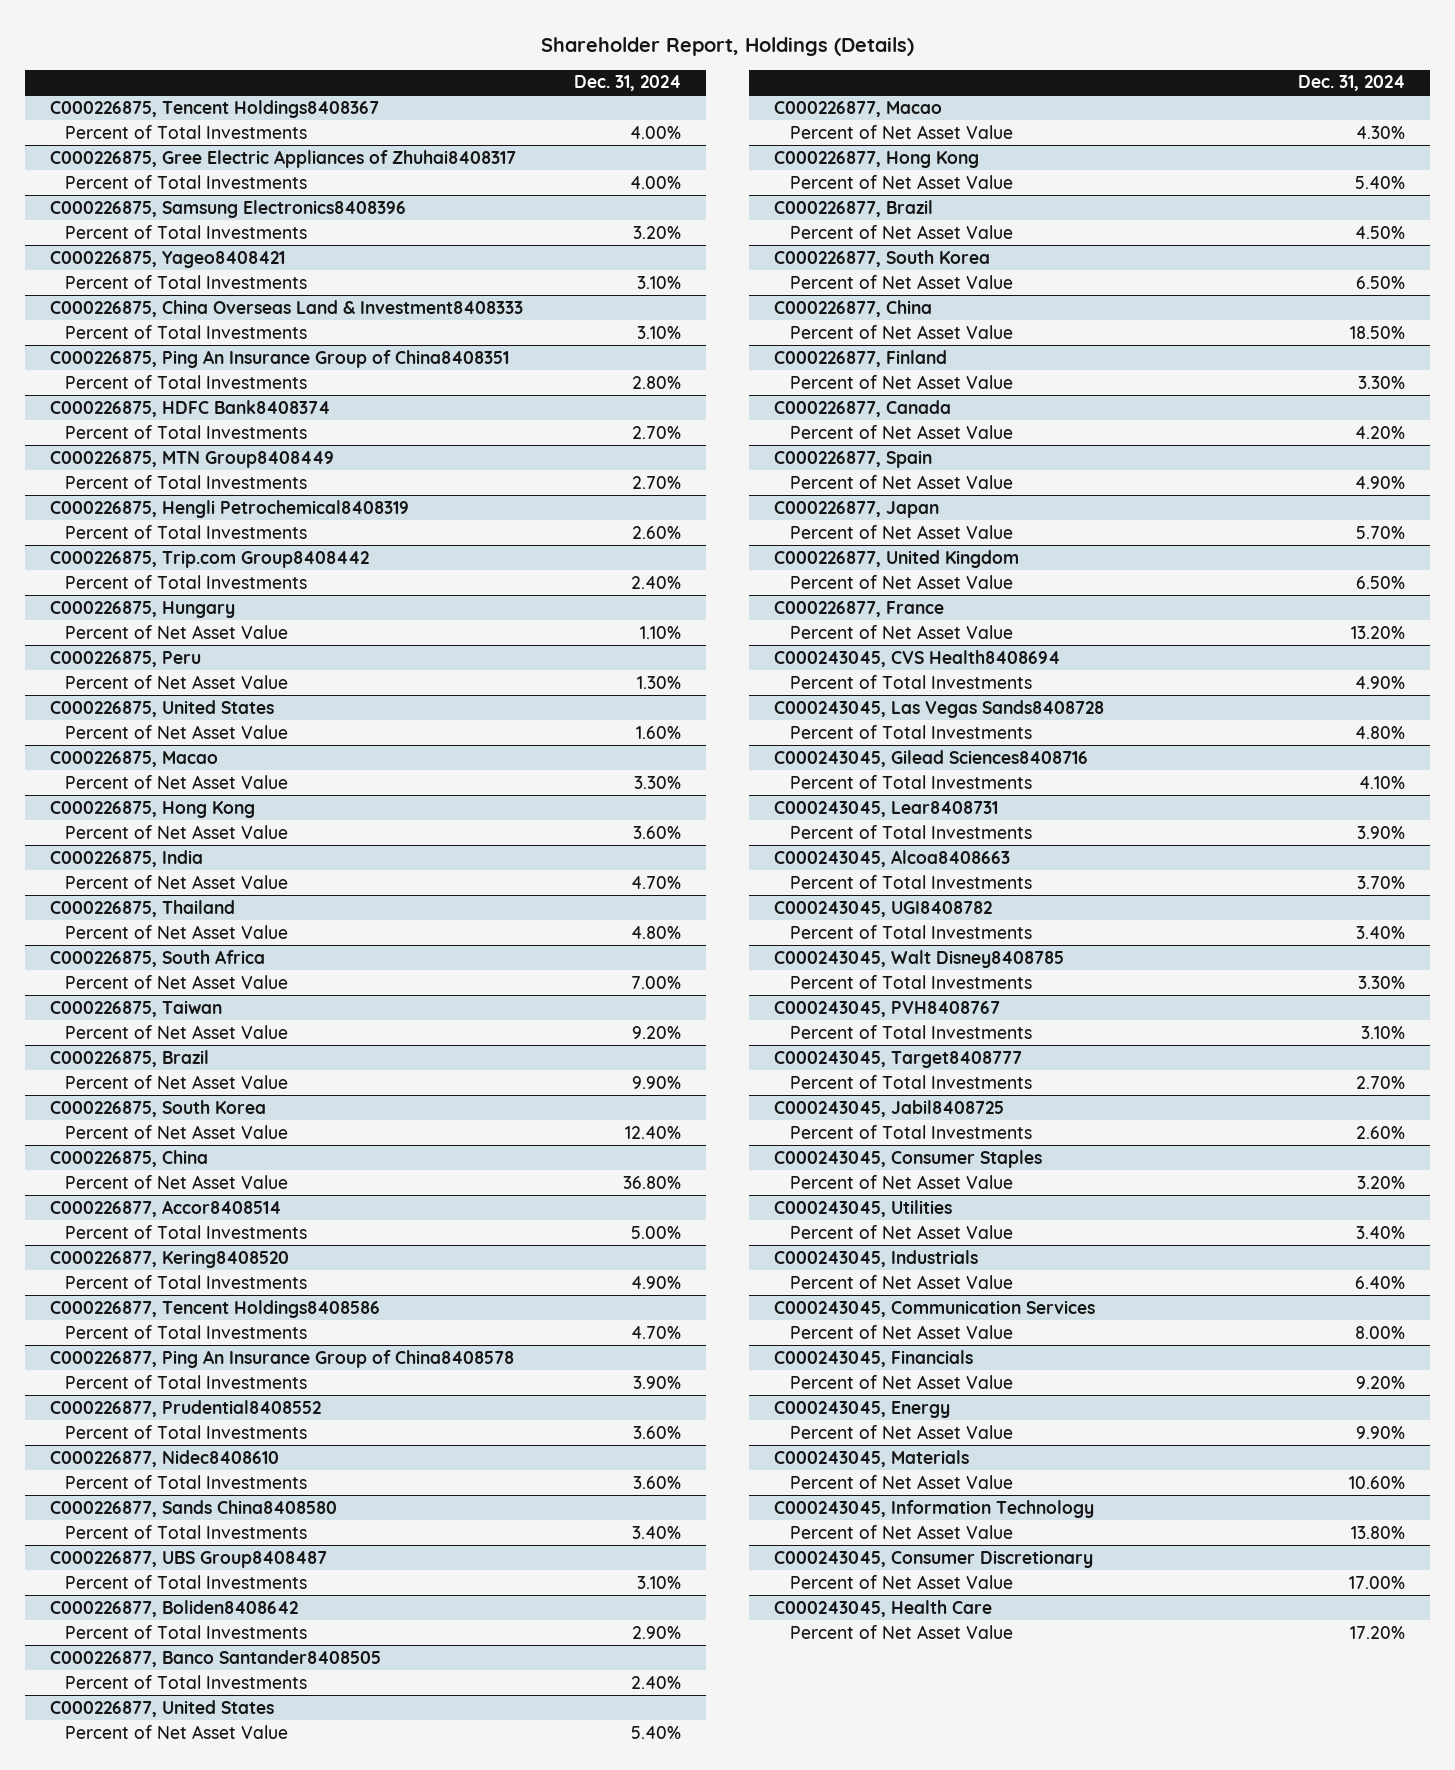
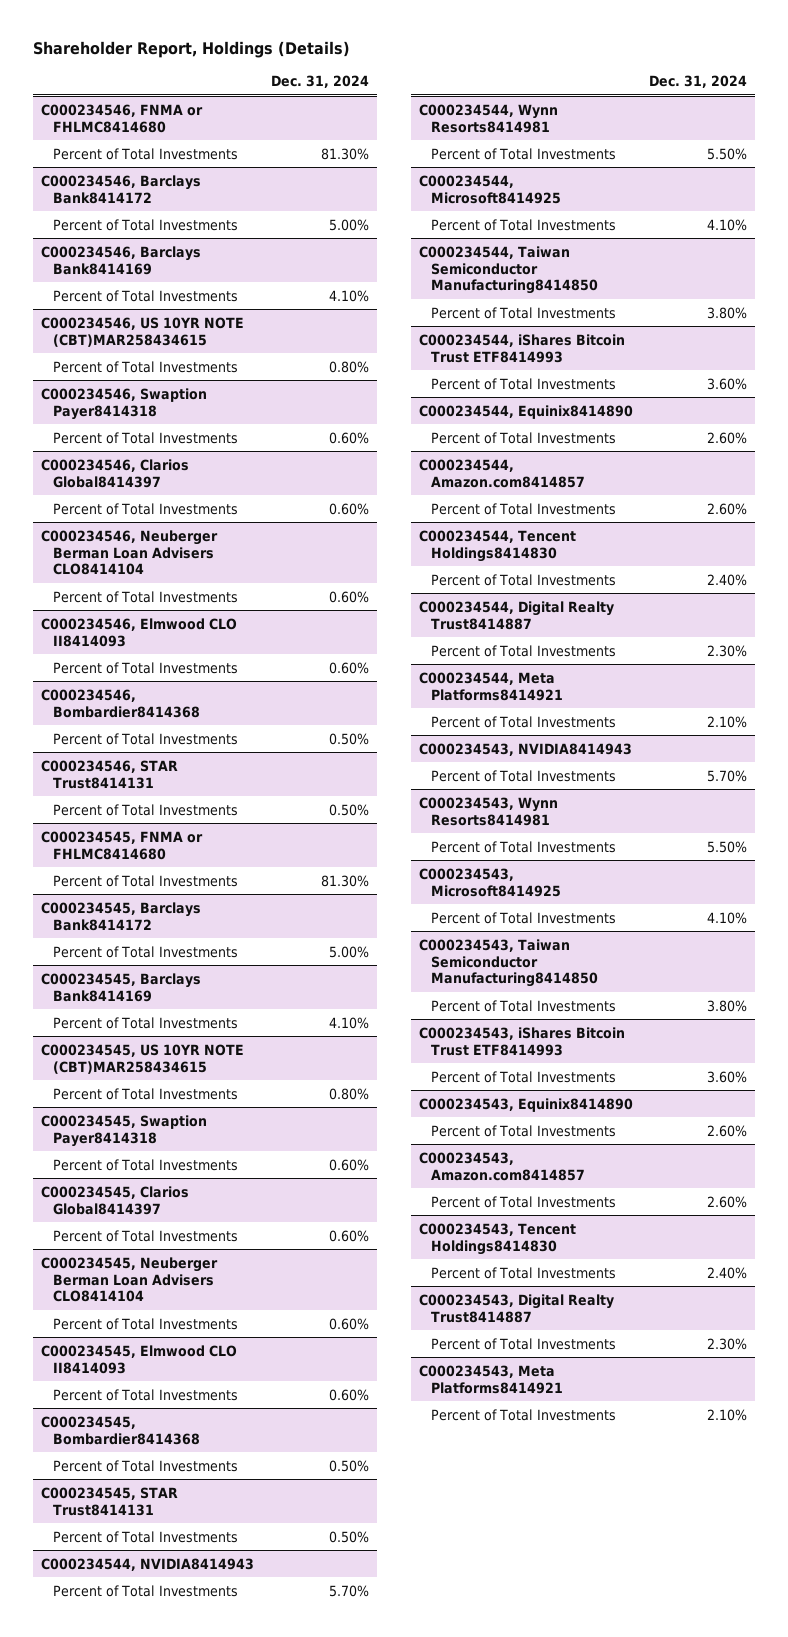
[50,99,380,118] C000226875, Tencent Holdings8408367 -> none
[50,149,517,168] C000226875, Gree Electric Appliances of Zhuhai8408317 -> none
[65,174,308,189] Percent of Total Investments -> none
[50,199,407,218] C000226875, Samsung Electronics8408396 -> none
[65,224,308,239] Percent of Total Investments -> none
[50,250,286,268] C000226875, Yageo8408421 -> none
[65,274,308,289] Percent of Total Investments -> none
[50,299,524,317] C000226875, China Overseas Land & Investment8408333 -> none
[65,324,308,339] Percent of Total Investments -> none
[50,349,510,368] C000226875, Ping An Insurance Group of China8408351 -> none
[65,374,308,389] Percent of Total Investments -> none
[50,399,331,417] C000226875, HDFC Bank8408374 -> none
[65,424,308,439] Percent of Total Investments -> none
[50,450,335,468] C000226875, MTN Group8408449 -> none
[65,474,308,489] Percent of Total Investments -> none
[50,499,410,518] C000226875, Hengli Petrochemical8408319 -> none
[65,524,308,539] Percent of Total Investments -> none
[50,549,370,568] C000226875, Trip.com Group8408442 -> none
[65,574,308,589] Percent of Total Investments -> none
[50,600,236,618] C000226875, Hungary -> none
[65,624,289,639] Percent of Net Asset Value -> none
[50,650,202,667] C000226875, Peru -> none
[65,674,289,689] Percent of Net Asset Value -> none
[50,699,275,717] C000226875, United States -> none
[65,724,289,739] Percent of Net Asset Value -> none
[50,750,219,767] C000226875, Macao -> none
[65,774,289,789] Percent of Net Asset Value -> none
[50,800,256,818] C000226875, Hong Kong -> none
[65,824,289,839] Percent of Net Asset Value -> none
[50,849,204,867] C000226875, India -> none
[65,874,289,889] Percent of Net Asset Value -> none
[50,899,236,917] C000226875, Thailand -> none
[65,924,289,939] Percent of Net Asset Value -> none
[50,949,266,967] C000226875, South Africa -> none
[65,974,289,989] Percent of Net Asset Value -> none
[50,999,223,1017] C000226875, Taiwan -> none
[65,1024,289,1039] Percent of Net Asset Value -> none
[50,1049,210,1067] C000226875, Brazil -> none
[65,1074,289,1089] Percent of Net Asset Value -> none
[50,1099,267,1117] C000226875, South Korea -> none
[65,1124,289,1139] Percent of Net Asset Value -> none
[50,1149,209,1167] C000226875, China -> none
[65,1174,289,1189] Percent of Net Asset Value -> none
[50,1199,282,1217] C000226877, Accor8408514 -> none
none -> [41,103,204,133] C000234546, FNMA or FHLMC8414680
[629,125,681,139] 4.00% -> [321,147,370,160] 81.30%
none -> [41,174,202,204] C000234546, Barclays Bank8414172
[50,1249,290,1268] C000226877, Kering8408520 -> none
[50,1299,381,1318] C000226877, Tencent Holdings8408586 -> none
[50,1349,515,1368] C000226877, Ping An Insurance Group of China8408578 -> none
[50,1399,322,1417] C000226877, Prudential8408552 -> none
[50,1449,280,1467] C000226877, Nidec8408610 -> none
none -> [41,245,202,275] C000234546, Barclays Bank8414169
[630,1275,681,1289] 4.90% -> [329,289,370,302] 4.10%
none -> [41,316,245,347] C000234546, US 10YR NOTE (CBT)MAR258434615
[630,1325,681,1339] 4.70% -> [329,360,370,373] 0.80%
none -> [41,387,208,420] C000234546, Swaption Payer8414318
[632,1375,681,1389] 3.90% -> [329,431,370,444] 0.60%
none -> [41,458,190,488] C000234546, Clarios Global8414397
[632,1425,681,1439] 3.60% -> [329,502,370,515] 0.60%
none -> [41,529,219,576] C000234546, Neuberger Berman Loan Advisers CLO8414104
none -> [53,590,239,603] Percent of Total Investments
none -> [41,617,238,647] C000234546, Elmwood CLO II8414093
none -> [53,661,239,674] Percent of Total Investments
none -> [41,688,201,718] C000234546, Bombardier8414368
none -> [53,732,239,745] Percent of Total Investments
none -> [41,759,179,789] C000234546, STAR Trust8414131
none -> [53,803,239,816] Percent of Total Investments
none -> [41,830,204,860] C000234545, FNMA or FHLMC8414680
none -> [53,874,239,887] Percent of Total Investments
none -> [41,901,202,931] C000234545, Barclays Bank8414172
none -> [53,945,239,958] Percent of Total Investments
none -> [41,972,202,1002] C000234545, Barclays Bank8414169
none -> [53,1016,239,1029] Percent of Total Investments
none -> [41,1043,245,1074] C000234545, US 10YR NOTE (CBT)MAR258434615
none -> [53,1087,239,1100] Percent of Total Investments
none -> [41,1114,208,1147] C000234545, Swaption Payer8414318
none -> [53,1158,239,1171] Percent of Total Investments
none -> [41,1185,190,1215] C000234545, Clarios Global8414397
none -> [53,1229,239,1242] Percent of Total Investments
none -> [41,1256,219,1303] C000234545, Neuberger Berman Loan Advisers CLO8414104
none -> [53,1317,239,1330] Percent of Total Investments
none -> [41,1344,238,1374] C000234545, Elmwood CLO II8414093
none -> [53,1388,239,1401] Percent of Total Investments
none -> [41,1415,201,1445] C000234545, Bombardier8414368
none -> [53,1459,239,1472] Percent of Total Investments
none -> [41,1486,179,1516] C000234545, STAR Trust8414131
none -> [53,1530,239,1543] Percent of Total Investments
none -> [41,1557,255,1571] C000234544, NVIDIA8414943
none -> [53,1584,239,1597] Percent of Total Investments
none -> [418,103,558,133] C000234544, Wynn Resorts8414981
none -> [431,147,617,160] Percent of Total Investments
none -> [418,174,562,204] C000234544, Microsoft8414925
none -> [431,218,617,231] Percent of Total Investments
none -> [418,245,599,295] C000234544, Taiwan Semiconductor Manufacturing8414850
none -> [431,306,617,319] Percent of Total Investments
none -> [418,333,625,363] C000234544, iShares Bitcoin Trust ETF8414993
[50,1499,338,1517] C000226877, Sands China8408580 -> none
[50,1550,328,1568] C000226877, UBS Group8408487 -> none
[50,1599,299,1617] C000226877, Boliden8408642 -> none
[65,1624,308,1639] Percent of Total Investments -> none
[50,1649,382,1667] C000226877, Banco Santander8408505 -> none
none -> [418,404,633,419] C000234544, Equinix8414890
[631,1525,681,1539] 3.40% -> [706,431,747,444] 2.60%
none -> [418,458,586,488] C000234544, Amazon.com8414857
[636,1575,681,1589] 3.10% -> [706,502,747,515] 2.60%
none -> [418,529,576,562] C000234544, Tencent Holdings8414830
[50,1699,275,1717] C000226877, United States -> none
[65,1724,289,1739] Percent of Net Asset Value -> none
[774,100,943,117] C000226877, Macao -> none
[789,124,1013,139] Percent of Net Asset Value -> none
[774,150,980,168] C000226877, Hong Kong -> none
[789,174,1013,189] Percent of Net Asset Value -> none
[774,199,934,217] C000226877, Brazil -> none
[789,224,1013,239] Percent of Net Asset Value -> none
[774,249,991,267] C000226877, South Korea -> none
[789,274,1013,289] Percent of Net Asset Value -> none
[774,299,933,317] C000226877, China -> none
[789,324,1013,339] Percent of Net Asset Value -> none
[774,349,948,367] C000226877, Finland -> none
[789,374,1013,389] Percent of Net Asset Value -> none
[774,399,952,417] C000226877, Canada -> none
[789,424,1013,439] Percent of Net Asset Value -> none
[774,449,933,468] C000226877, Spain -> none
[789,474,1013,489] Percent of Net Asset Value -> none
[774,500,940,518] C000226877, Japan -> none
[789,524,1013,539] Percent of Net Asset Value -> none
[774,549,1020,568] C000226877, United Kingdom -> none
[789,574,1013,589] Percent of Net Asset Value -> none
[774,600,945,617] C000226877, France -> none
[789,624,1013,639] Percent of Net Asset Value -> none
[774,649,1061,667] C000243045, CVS Health8408694 -> none
[774,699,1105,718] C000243045, Las Vegas Sands8408728 -> none
[774,749,1089,767] C000243045, Gilead Sciences8408716 -> none
none -> [418,600,614,630] C000234544, Digital Realty Trust8414887
[1354,675,1405,689] 4.90% -> [706,644,747,657] 2.30%
none -> [418,671,564,701] C000234544, Meta Platforms8414921
[1354,725,1405,739] 4.80% -> [706,715,747,728] 2.10%
none -> [418,742,632,756] C000234543, NVIDIA8414943
none -> [431,769,617,782] Percent of Total Investments
none -> [418,796,558,826] C000234543, Wynn Resorts8414981
none -> [431,840,617,853] Percent of Total Investments
none -> [418,867,562,897] C000234543, Microsoft8414925
[774,800,999,817] C000243045, Lear8408731 -> none
[774,849,1011,867] C000243045, Alcoa8408663 -> none
[774,900,993,917] C000243045, UGI8408782 -> none
[789,924,1032,939] Percent of Total Investments -> none
[774,949,1065,968] C000243045, Walt Disney8408785 -> none
[789,974,1032,989] Percent of Total Investments -> none
[774,1000,1001,1017] C000243045, PVH8408767 -> none
[789,1024,1032,1039] Percent of Total Investments -> none
[774,1050,1023,1068] C000243045, Target8408777 -> none
[789,1074,1032,1089] Percent of Total Investments -> none
[774,1099,1005,1117] C000243045, Jabil8408725 -> none
none -> [418,938,599,988] C000234543, Taiwan Semiconductor Manufacturing8414850
[1356,825,1405,839] 3.90% -> [706,999,747,1012] 3.80%
none -> [418,1026,625,1056] C000234543, iShares Bitcoin Trust ETF8414993
[1356,875,1405,889] 3.70% -> [706,1070,747,1083] 3.60%
none -> [418,1097,633,1112] C000234543, Equinix8414890
[774,1149,1043,1168] C000243045, Consumer Staples -> none
[789,1174,1013,1189] Percent of Net Asset Value -> none
[774,1199,953,1217] C000243045, Utilities -> none
[789,1224,1013,1239] Percent of Net Asset Value -> none
[774,1249,979,1267] C000243045, Industrials -> none
[789,1274,1013,1289] Percent of Net Asset Value -> none
[774,1299,1096,1317] C000243045, Communication Services -> none
[789,1324,1013,1339] Percent of Net Asset Value -> none
[774,1349,974,1367] C000243045, Financials -> none
[789,1374,1013,1389] Percent of Net Asset Value -> none
[774,1400,951,1418] C000243045, Energy -> none
[789,1424,1013,1439] Percent of Net Asset Value -> none
[774,1449,970,1467] C000243045, Materials -> none
[789,1474,1013,1489] Percent of Net Asset Value -> none
[774,1499,1095,1518] C000243045, Information Technology -> none
[789,1524,1013,1539] Percent of Net Asset Value -> none
[774,1549,1094,1568] C000243045, Consumer Discretionary -> none
[789,1574,1013,1589] Percent of Net Asset Value -> none
[774,1599,993,1617] C000243045, Health Care -> none
[789,1624,1013,1639] Percent of Net Asset Value -> none
none -> [418,1151,586,1181] C000234543, Amazon.com8414857
none -> [431,1195,617,1208] Percent of Total Investments
none -> [418,1222,576,1255] C000234543, Tencent Holdings8414830
none -> [431,1266,617,1279] Percent of Total Investments
none -> [418,1293,614,1323] C000234543, Digital Realty Trust8414887
none -> [431,1337,617,1350] Percent of Total Investments
none -> [418,1364,564,1394] C000234543, Meta Platforms8414921
none -> [431,1408,617,1421] Percent of Total Investments

